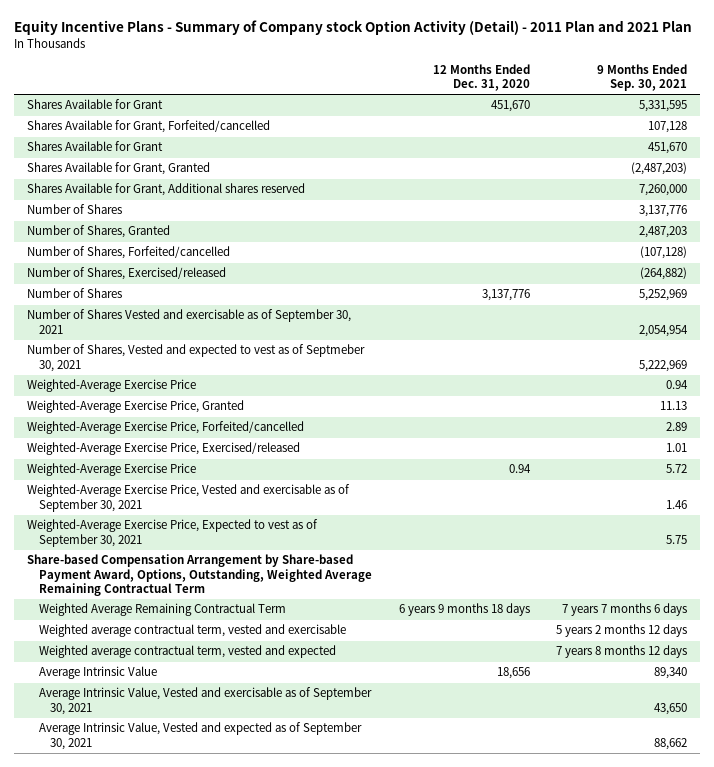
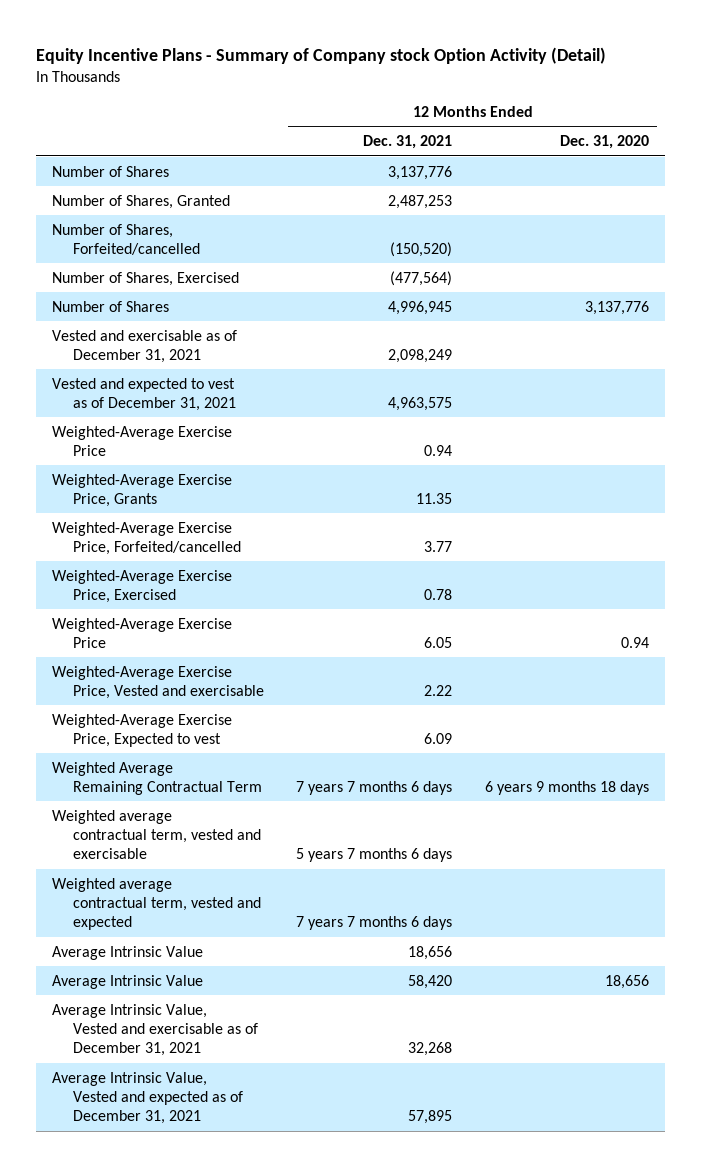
[14,19,693,35] Equity Incentive Plans - Summary of Company stock Option Activity (Detail) - 2011 Plan and 2021 Plan -> [36,46,607,64] Equity Incentive Plans - Summary of Company stock Option Activity (Detail)
[597,63,688,92] 9 Months Ended Sep. 30, 2021 -> none
none -> [363,135,453,150] Dec. 31, 2021
[27,99,164,110] Shares Available for Grant -> none
[27,120,271,134] Shares Available for Grant, Forfeited/cancelled -> none
[27,141,164,152] Shares Available for Grant -> none
[27,162,211,176] Shares Available for Grant, Granted -> none
[27,183,306,197] Shares Available for Grant, Additional shares reserved -> none
[27,267,227,281] Number of Shares, Exercised/released -> [52,271,240,286] Number of Shares, Exercised
[27,309,352,334] Number of Shares Vested and exercisable as of September 30, 2021 -> [52,329,238,364] Vested and exercisable as of December 31, 2021
[27,344,366,372] Number of Shares, Vested and expected to vest as of Septmeber 30, 2021 -> [52,377,236,412] Vested and expected to vest as of December 31, 2021
[27,400,245,414] Weighted-Average Exercise Price, Granted -> [52,473,233,508] Weighted-Average Exercise Price, Grants
[27,442,301,456] Weighted-Average Exercise Price, Exercised/released -> [52,569,233,604] Weighted-Average Exercise Price, Exercised
[27,554,372,597] Share-based Compensation Arrangement by Share-based Payment Award, Options, Outstanding, Weighted Average Remaining Contractual Term -> none
[27,484,351,512] Weighted-Average Exercise Price, Vested and exercisable as of September 30, 2021 -> [52,665,264,700] Weighted-Average Exercise Price, Vested and exercisable
[27,519,319,547] Weighted-Average Exercise Price, Expected to vest as of September 30, 2021 -> [52,713,233,748] Weighted-Average Exercise Price, Expected to vest
none -> [52,945,204,960] Average Intrinsic Value
[38,687,372,715] Average Intrinsic Value, Vested and exercisable as of September 30, 2021 -> [52,1003,258,1057] Average Intrinsic Value, Vested and exercisable as of December 31, 2021
[38,722,362,750] Average Intrinsic Value, Vested and expected as of September 30, 2021 -> [52,1071,243,1125] Average Intrinsic Value, Vested and expected as of December 31, 2021

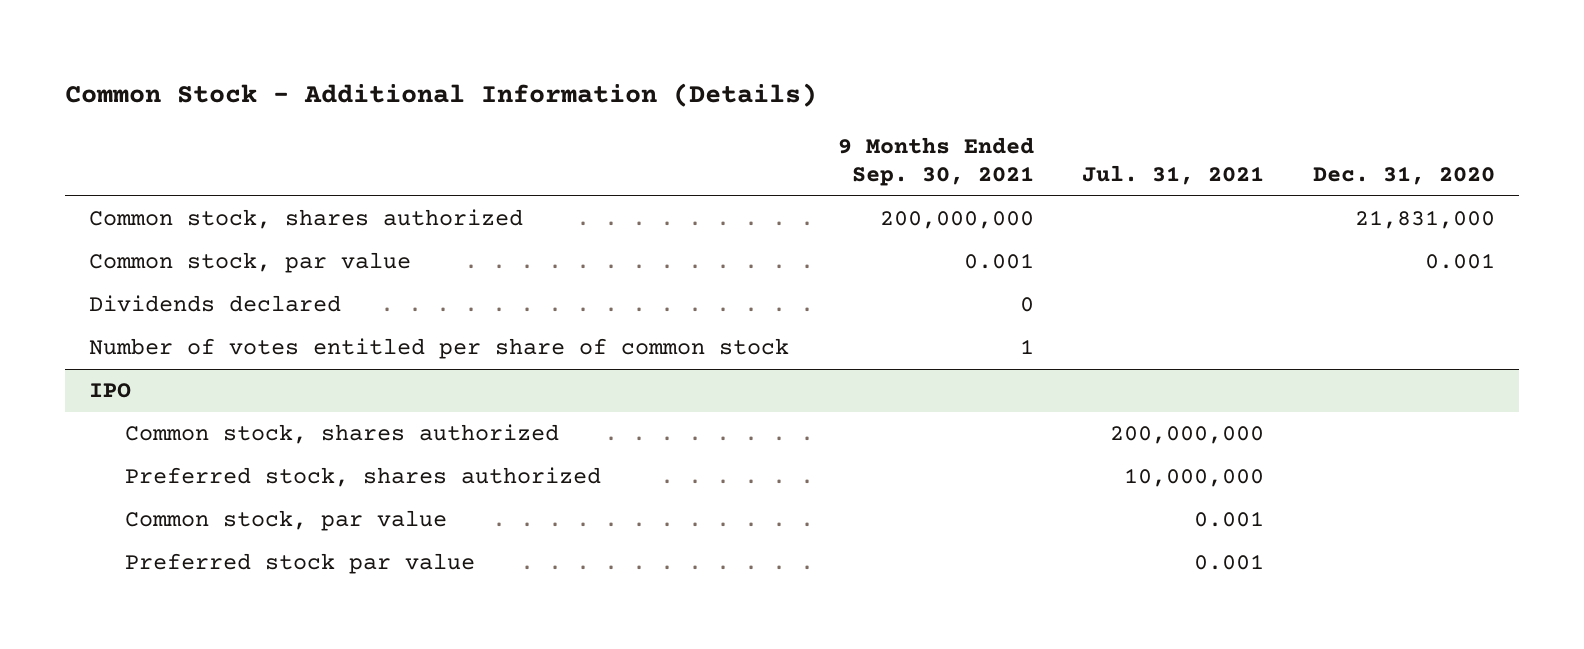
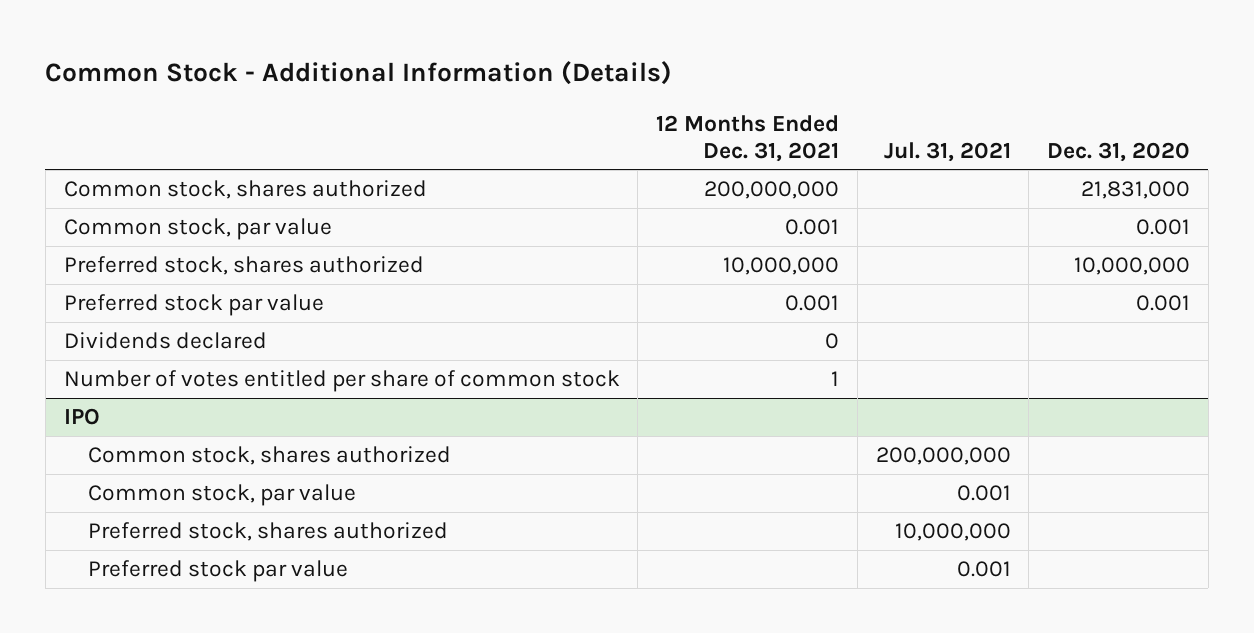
[837,137,1034,186] 9 Months Ended Sep. 30, 2021 -> none
none -> [656,114,840,162] 12 Months Ended Dec. 31, 2021
none -> [63,256,424,276] Preferred stock, shares authorized
none -> [63,294,324,317] Preferred stock par value
[124,467,601,488] Preferred stock, shares authorized -> [88,522,449,542] Preferred stock, shares authorized

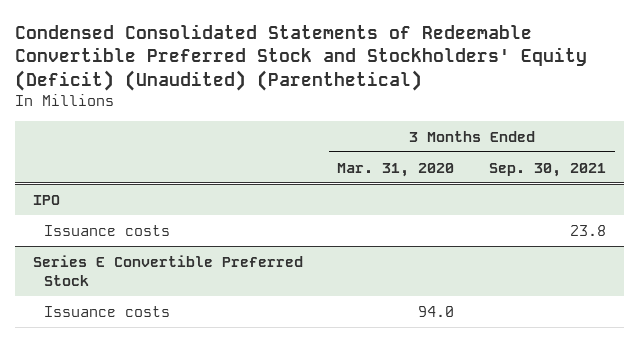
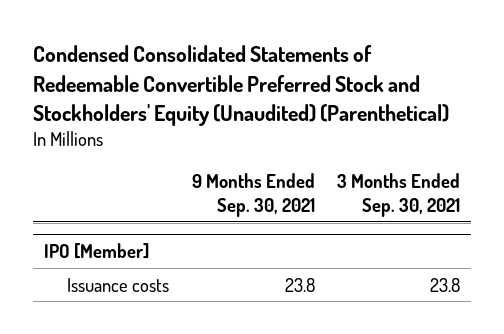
[15,23,588,91] Condensed Consolidated Statements of Redeemable Convertible Preferred Stock and Stockholders' Equity (Deficit) (Unaudited) (Parenthetical) -> [33,45,450,126] Condensed Consolidated Statements of Redeemable Convertible Preferred Stock and Stockholders' Equity (Unaudited) (Parenthetical)
[337,162,455,177] Mar. 31, 2020 -> none
none -> [191,173,315,218] 9 Months Ended Sep. 30, 2021
[32,194,60,205] IPO -> [44,243,150,260] IPO [Member]
[32,254,303,286] Series E Convertible Preferred Stock -> none
[44,305,171,317] Issuance costs -> none

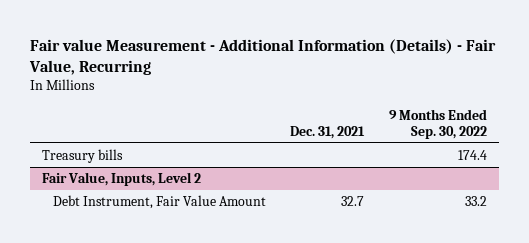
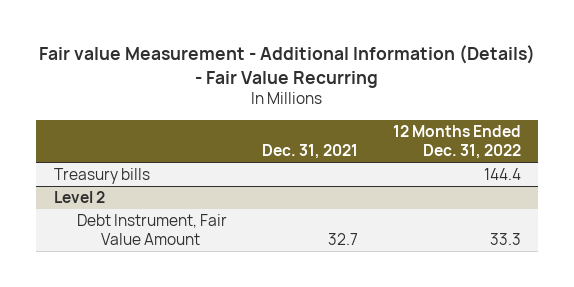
[28,38,496,75] Fair value Measurement - Additional Information (Details) - Fair Value, Recurring -> [39,45,536,88] Fair value Measurement - Additional Information (Details) - Fair Value Recurring
[388,109,487,139] 9 Months Ended Sep. 30, 2022 -> none
none -> [392,124,521,159] 12 Months Ended Dec. 31, 2022
[42,172,202,187] Fair Value, Inputs, Level 2 -> [53,191,105,204] Level 2

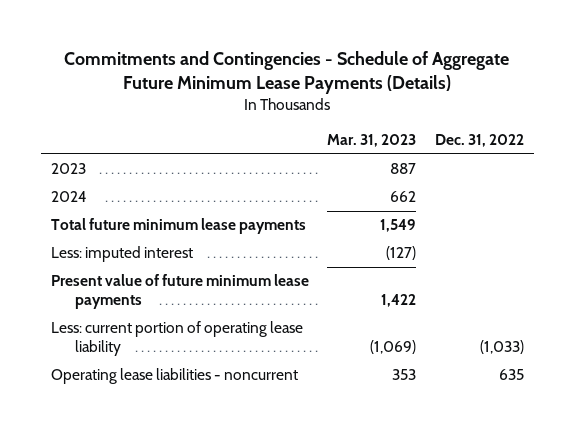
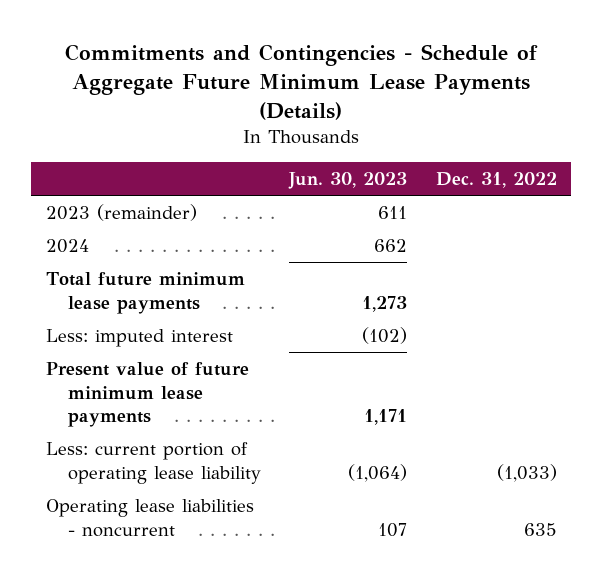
[327,134,417,148] Mar. 31, 2023 -> none
none -> [288,171,408,189] Jun. 30, 2023
[50,163,86,175] 2023 -> [45,204,197,222] 2023 (remainder)

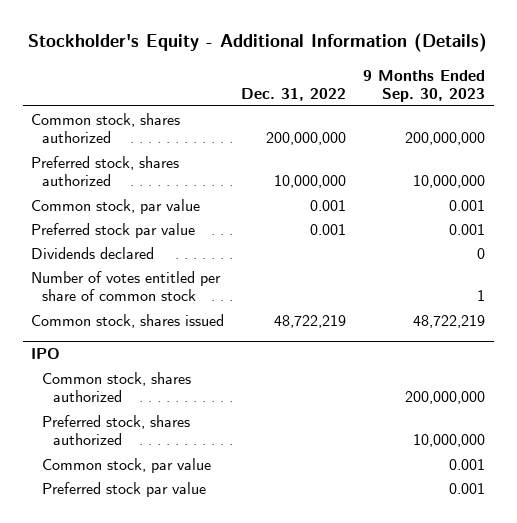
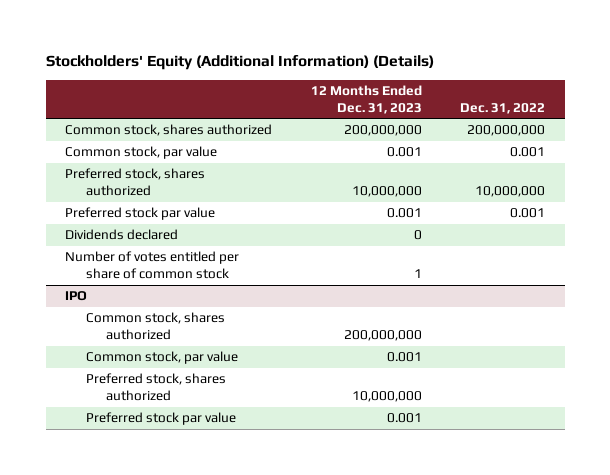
[28,33,488,53] Stockholder's Equity - Additional Information (Details) -> [45,55,434,71] Stockholders' Equity (Additional Information) (Details)
[363,69,486,103] 9 Months Ended Sep. 30, 2023 -> none
none -> [310,84,422,114] 12 Months Ended Dec. 31, 2023
[31,155,180,187] Preferred stock, shares authorized -> [64,168,205,197] Preferred stock, shares authorized
[31,313,225,328] Common stock, shares issued -> none
[42,414,191,446] Preferred stock, shares authorized -> [85,373,226,402] Preferred stock, shares authorized

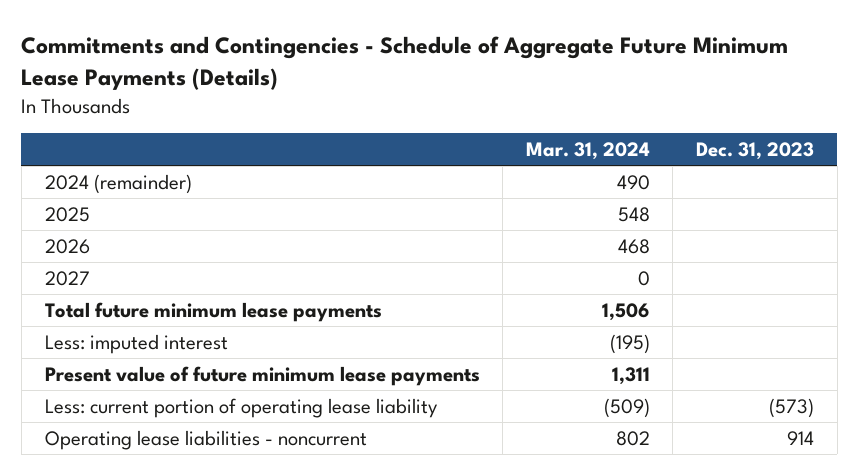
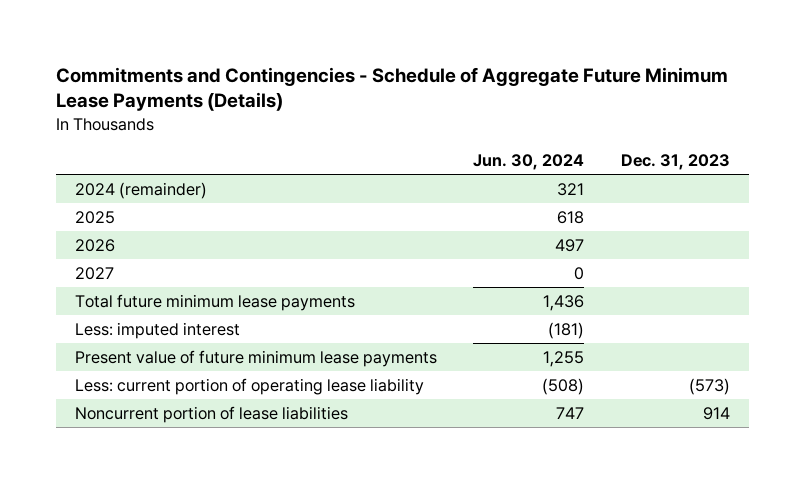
[525,142,650,161] Mar. 31, 2024 -> none
none -> [473,153,585,170] Jun. 30, 2024
[44,429,367,450] Operating lease liabilities - noncurrent -> [74,405,348,423] Noncurrent portion of lease liabilities

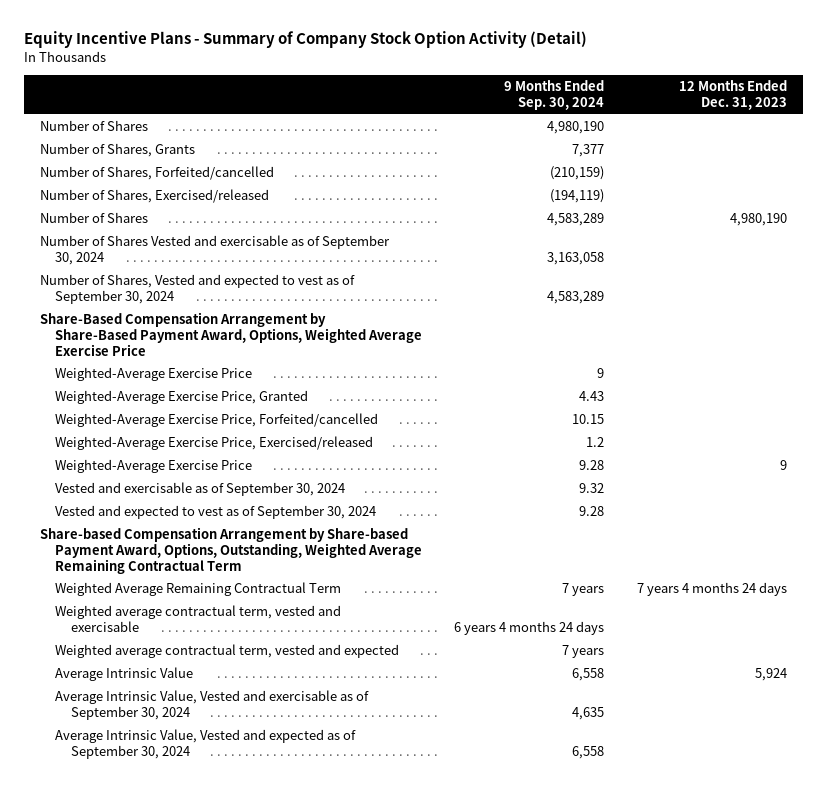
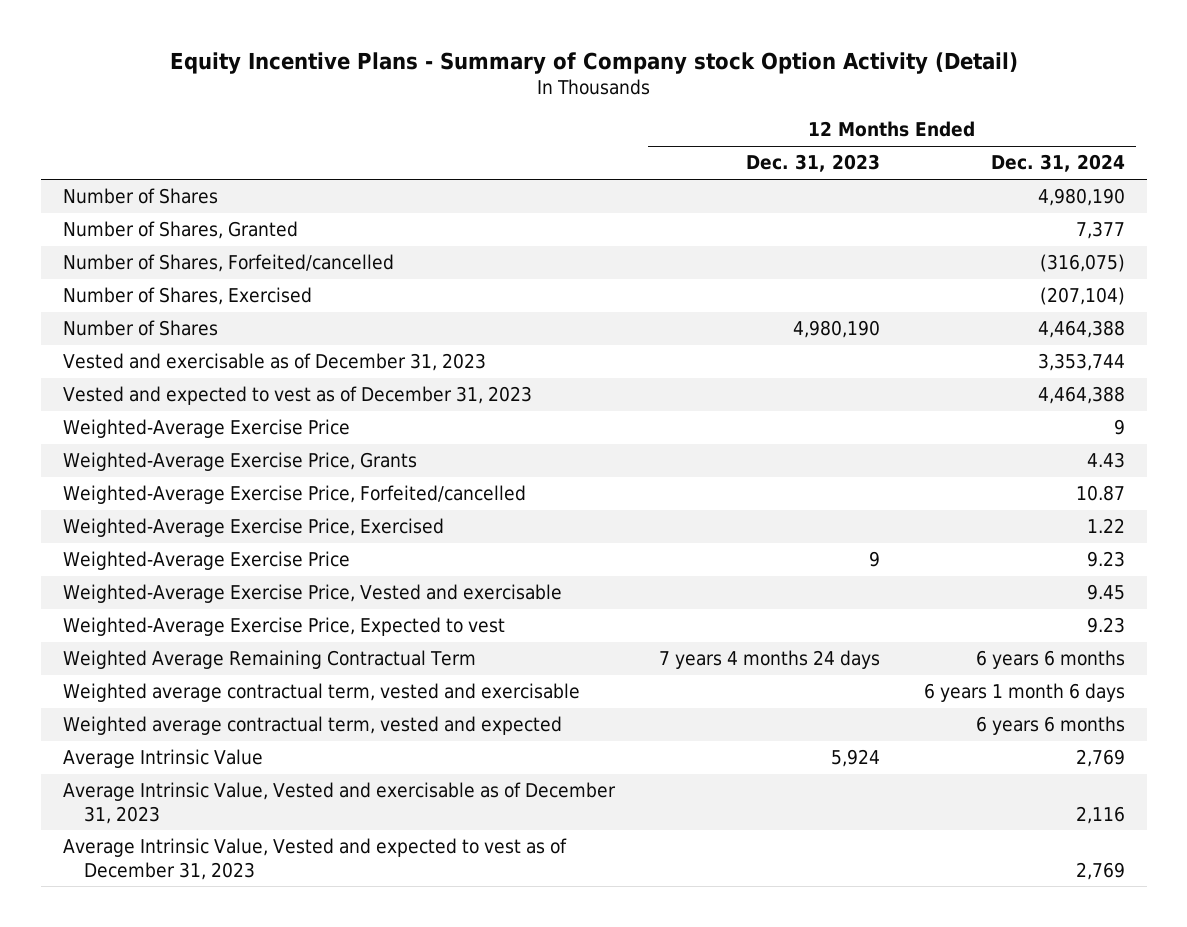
[23,31,587,49] Equity Incentive Plans - Summary of Company Stock Option Activity (Detail) -> [169,52,1018,75] Equity Incentive Plans - Summary of Company stock Option Activity (Detail)
[504,80,605,110] 9 Months Ended Sep. 30, 2024 -> none
none -> [990,154,1125,173] Dec. 31, 2024
[40,143,196,158] Number of Shares, Grants -> [62,221,298,240] Number of Shares, Granted
[40,189,270,204] Number of Shares, Exercised/released -> [62,287,312,306] Number of Shares, Exercised
[40,312,423,356] Share-Based Compensation Arrangement by Share-Based Payment Award, Options, Weighted Average Exercise Price -> none
[40,235,391,265] Number of Shares Vested and exercisable as of September 30, 2024 -> [62,353,486,372] Vested and exercisable as of December 31, 2023
[40,274,356,304] Number of Shares, Vested and expected to vest as of September 30, 2024 -> [62,386,532,406] Vested and expected to vest as of December 31, 2023
[55,390,309,405] Weighted-Average Exercise Price, Granted -> [62,452,417,472] Weighted-Average Exercise Price, Grants
[55,436,374,451] Weighted-Average Exercise Price, Exercised/released -> [62,518,444,538] Weighted-Average Exercise Price, Exercised
[40,527,423,574] Share-based Compensation Arrangement by Share-based Payment Award, Options, Outstanding, Weighted Average Remaining Contractual Term -> none
[55,482,346,497] Vested and exercisable as of September 30, 2024 -> [62,584,562,604] Weighted-Average Exercise Price, Vested and exercisable
[55,505,377,520] Vested and expected to vest as of September 30, 2024 -> [62,617,505,637] Weighted-Average Exercise Price, Expected to vest
[55,690,370,720] Average Intrinsic Value, Vested and exercisable as of September 30, 2024 -> [62,782,616,824] Average Intrinsic Value, Vested and exercisable as of December 31, 2023
[55,729,357,759] Average Intrinsic Value, Vested and expected as of September 30, 2024 -> [62,838,567,880] Average Intrinsic Value, Vested and expected to vest as of December 31, 2023

